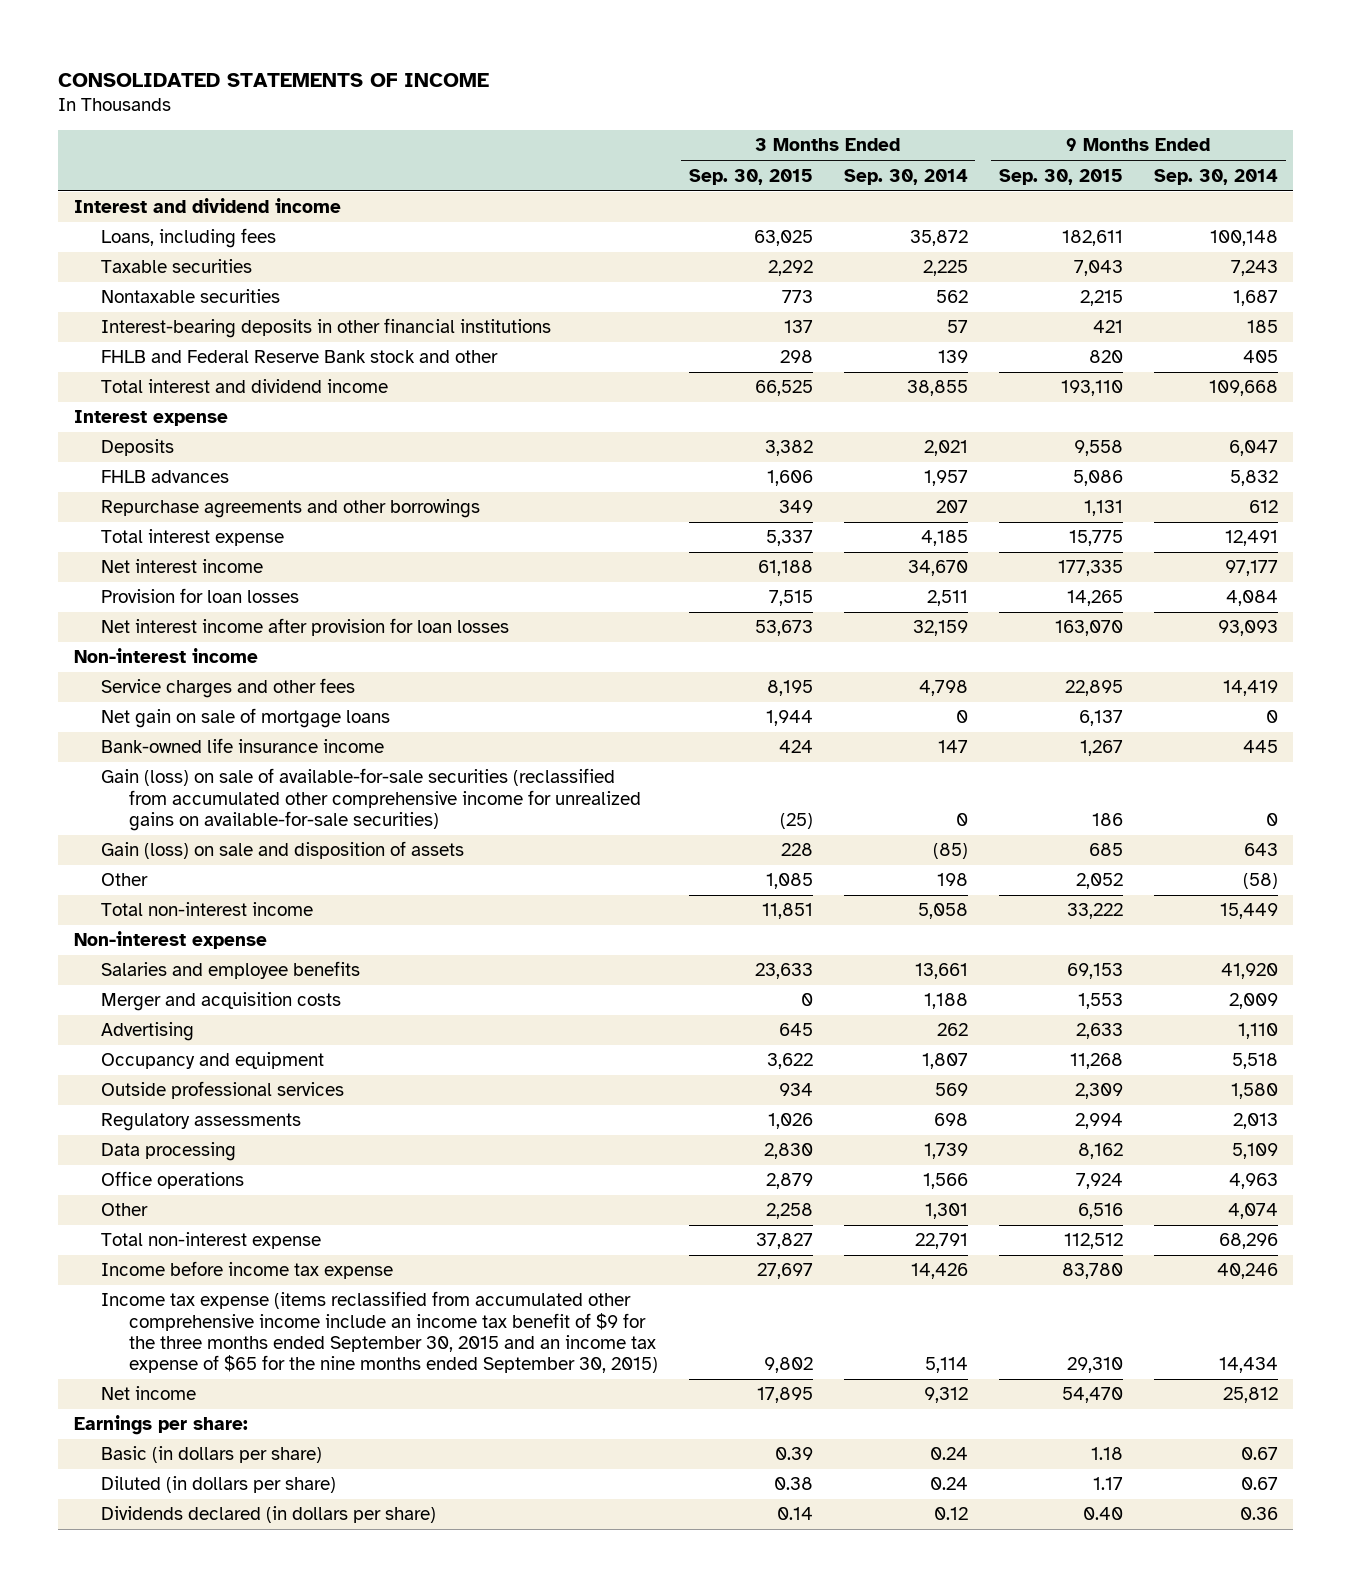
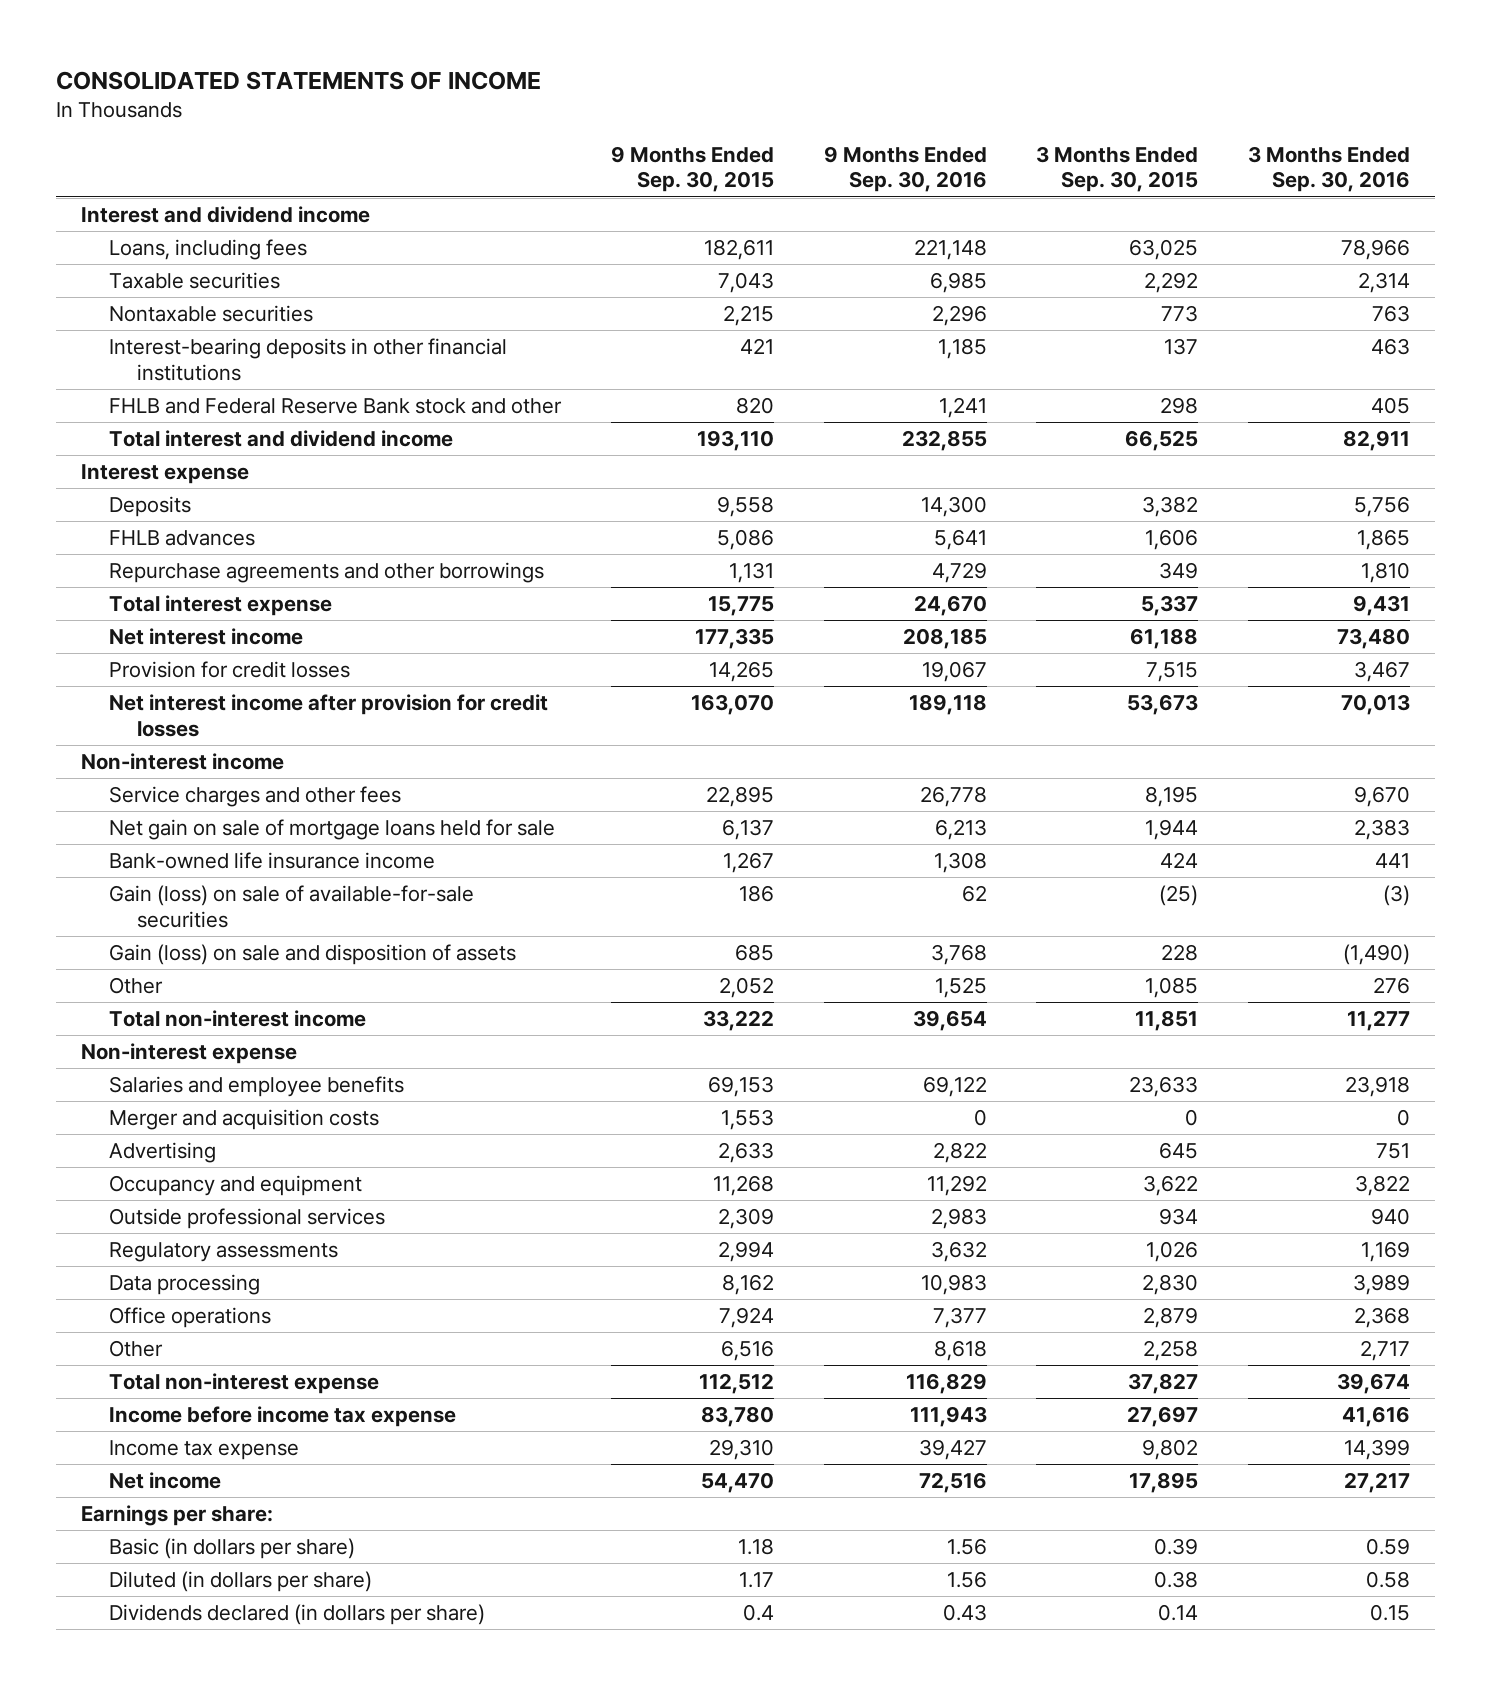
[843,168,968,185] Sep. 30, 2014 -> none
[1153,168,1278,185] Sep. 30, 2014 -> none
none -> [823,145,987,193] 9 Months Ended Sep. 30, 2016
none -> [1248,145,1411,193] 3 Months Ended Sep. 30, 2016
[101,588,300,604] Provision for loan losses -> [108,661,350,679] Provision for credit losses
[101,618,510,637] Net interest income after provision for loan losses -> [108,694,548,737] Net interest income after provision for credit losses
[101,708,391,729] Net gain on sale of mortgage loans -> [108,819,555,841] Net gain on sale of mortgage loans held for sale
[101,768,641,831] Gain (loss) on sale of available-for-sale securities (reclassified from accumulated other comprehensive income for unrealized gains on available-for-sale securities) -> [108,885,474,928] Gain (loss) on sale of available-for-sale securities
[101,1291,658,1374] Income tax expense (items reclassified from accumulated other comprehensive income include an income tax benefit of $9 for the three months ended September 30, 2015 and an income tax expense of $65 for the nine months ended September 30, 2015) -> [108,1440,299,1461] Income tax expense
[1082,1507,1123,1521] 0.40 -> [742,1604,774,1622] 0.4

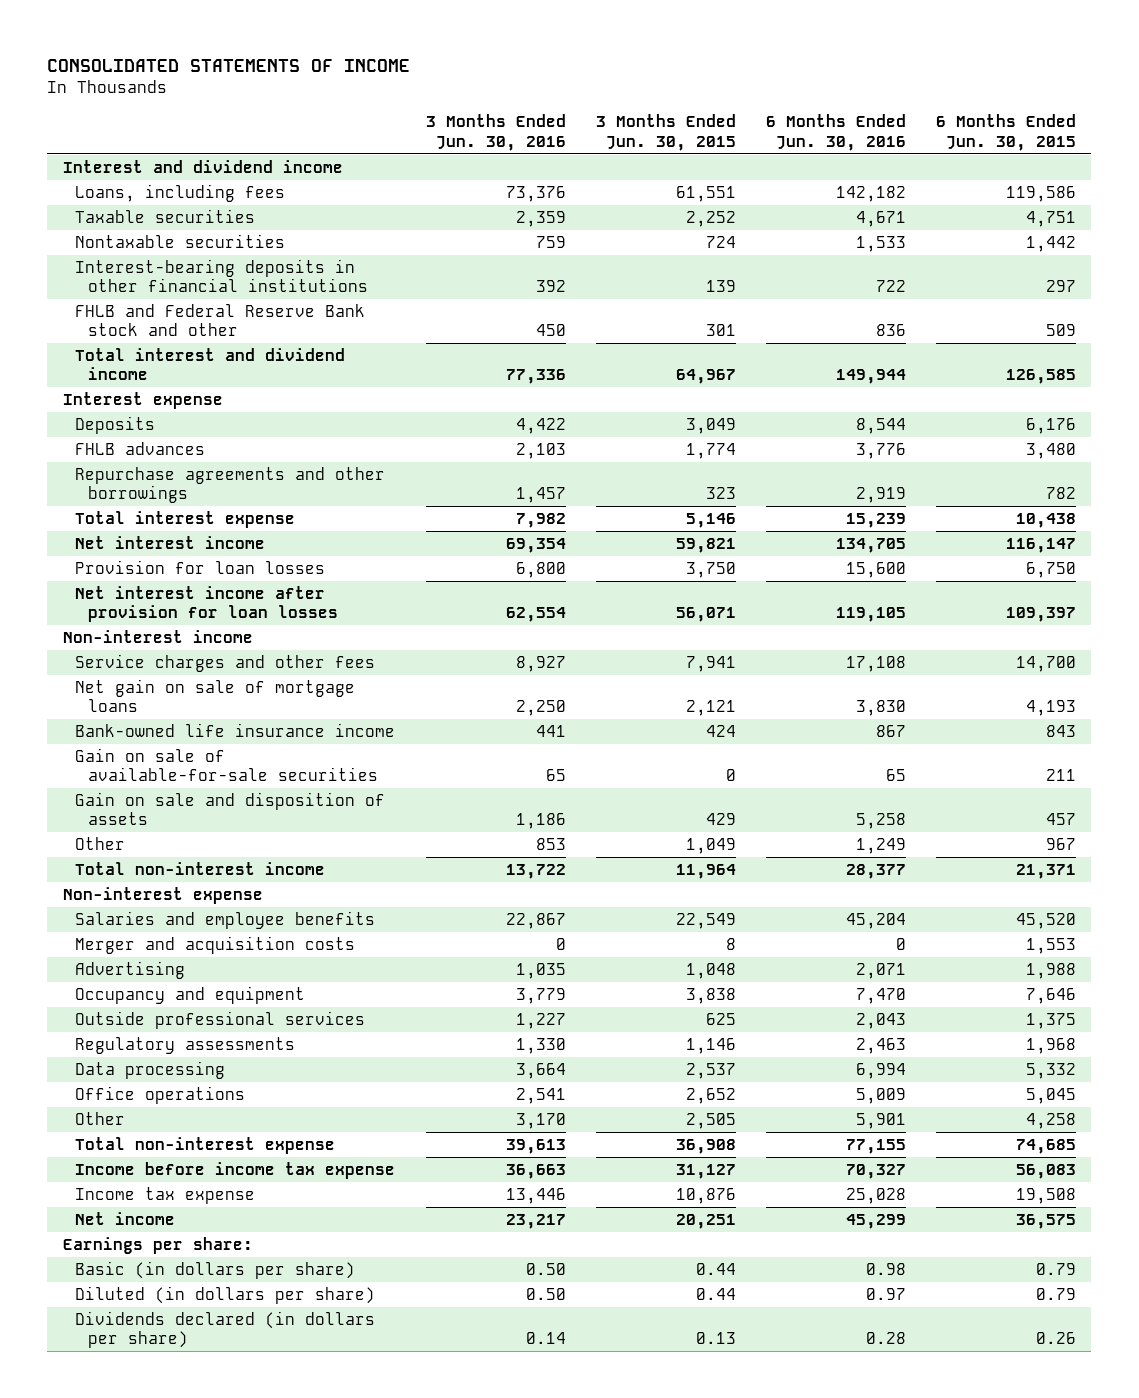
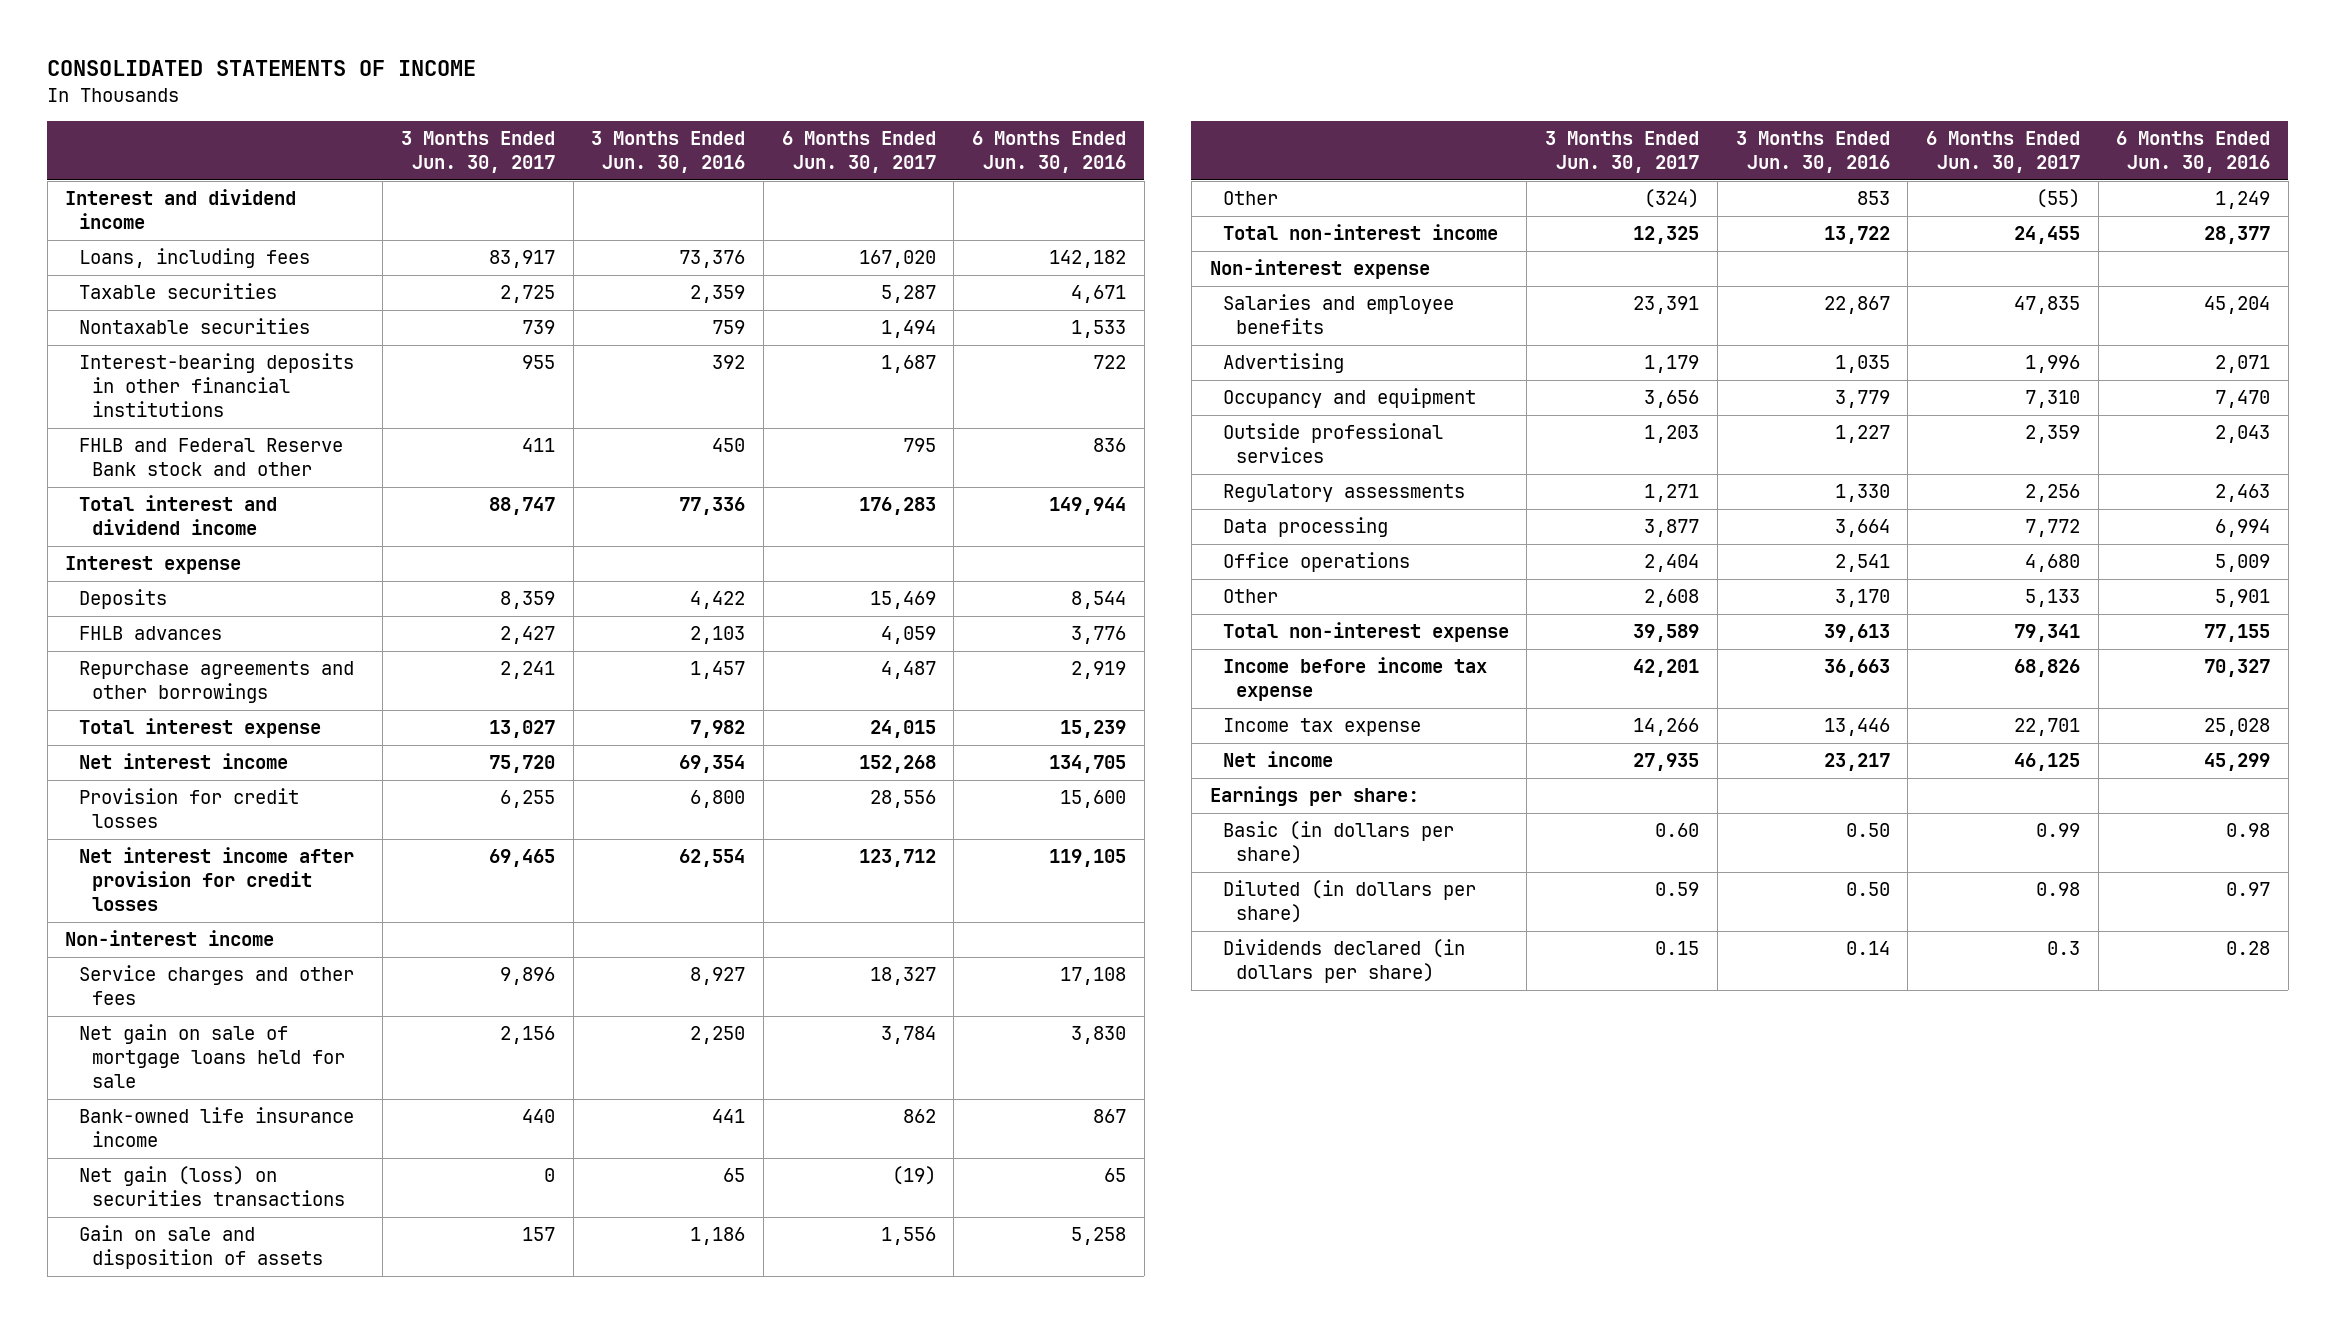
[595,114,736,151] 3 Months Ended Jun. 30, 2015 -> none
[936,114,1077,151] 6 Months Ended Jun. 30, 2015 -> none
none -> [400,130,555,174] 3 Months Ended Jun. 30, 2017
none -> [781,130,936,174] 6 Months Ended Jun. 30, 2017
[75,559,326,574] Provision for loan losses -> [78,788,299,829] Provision for credit losses
[75,585,339,623] Net interest income after provision for loan losses -> [78,847,354,912] Net interest income after provision for credit losses
[75,678,356,713] Net gain on sale of mortgage loans -> [78,1024,345,1089] Net gain on sale of mortgage loans held for sale
[75,747,379,782] Gain on sale of available-for-sale securities -> [78,1166,345,1207] Net gain (loss) on securities transactions
[75,935,356,954] Merger and acquisition costs -> none

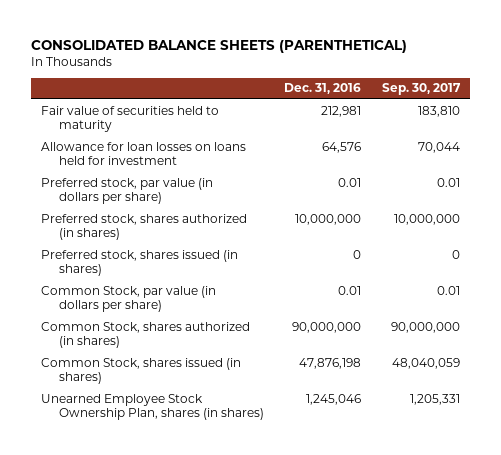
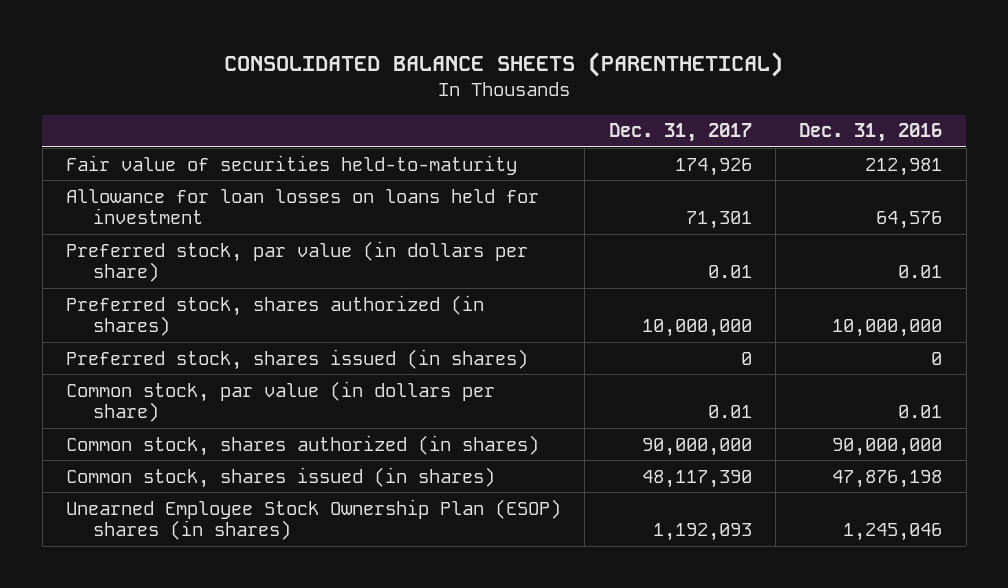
[381,83,461,96] Sep. 30, 2017 -> none
none -> [608,123,752,143] Dec. 31, 2017
[41,105,220,133] Fair value of securities held to maturity -> [66,154,518,175] Fair value of securities held-to-maturity
[41,285,217,313] Common Stock, par value (in dollars per share) -> [66,380,496,423] Common stock, par value (in dollars per share)
[41,321,251,349] Common Stock, shares authorized (in shares) -> [66,434,540,456] Common stock, shares authorized (in shares)
[41,357,242,385] Common Stock, shares issued (in shares) -> [66,466,496,488] Common stock, shares issued (in shares)
[41,393,264,421] Unearned Employee Stock Ownership Plan, shares (in shares) -> [66,498,562,541] Unearned Employee Stock Ownership Plan (ESOP) shares (in shares)

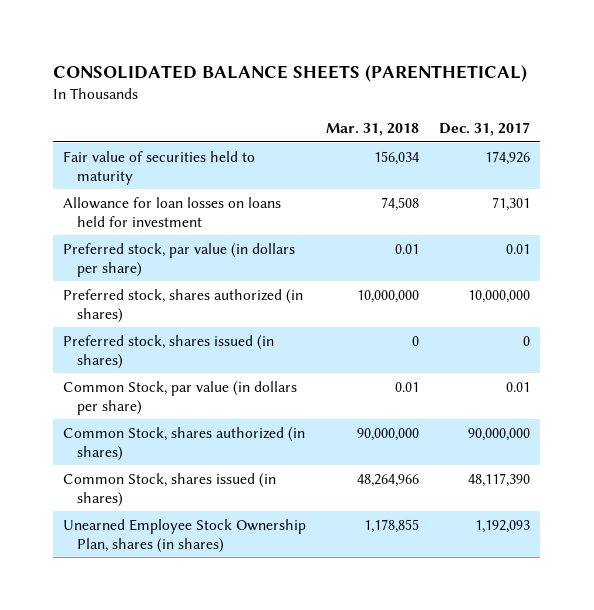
[799,123,943,143] Dec. 31, 2016 -> none
none -> [326,123,420,137] Mar. 31, 2018
[66,154,518,175] Fair value of securities held-to-maturity -> [63,150,256,186] Fair value of securities held to maturity
[66,380,496,423] Common stock, par value (in dollars per share) -> [63,380,298,416] Common Stock, par value (in dollars per share)
[66,434,540,456] Common stock, shares authorized (in shares) -> [63,426,306,462] Common Stock, shares authorized (in shares)
[66,466,496,488] Common stock, shares issued (in shares) -> [63,472,277,508] Common Stock, shares issued (in shares)
[66,498,562,541] Unearned Employee Stock Ownership Plan (ESOP) shares (in shares) -> [63,518,307,554] Unearned Employee Stock Ownership Plan, shares (in shares)

